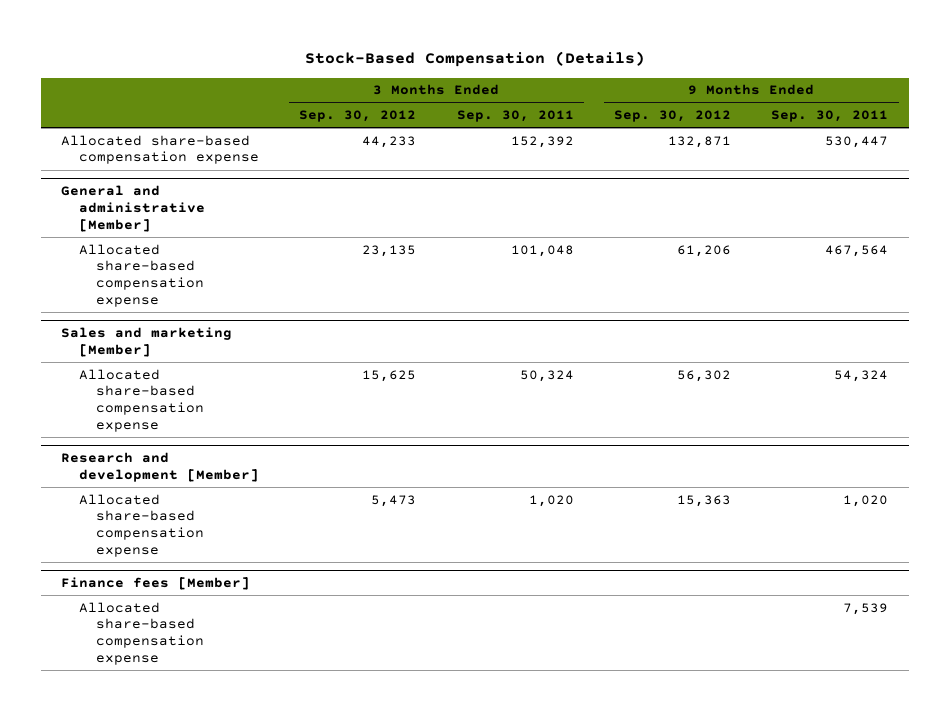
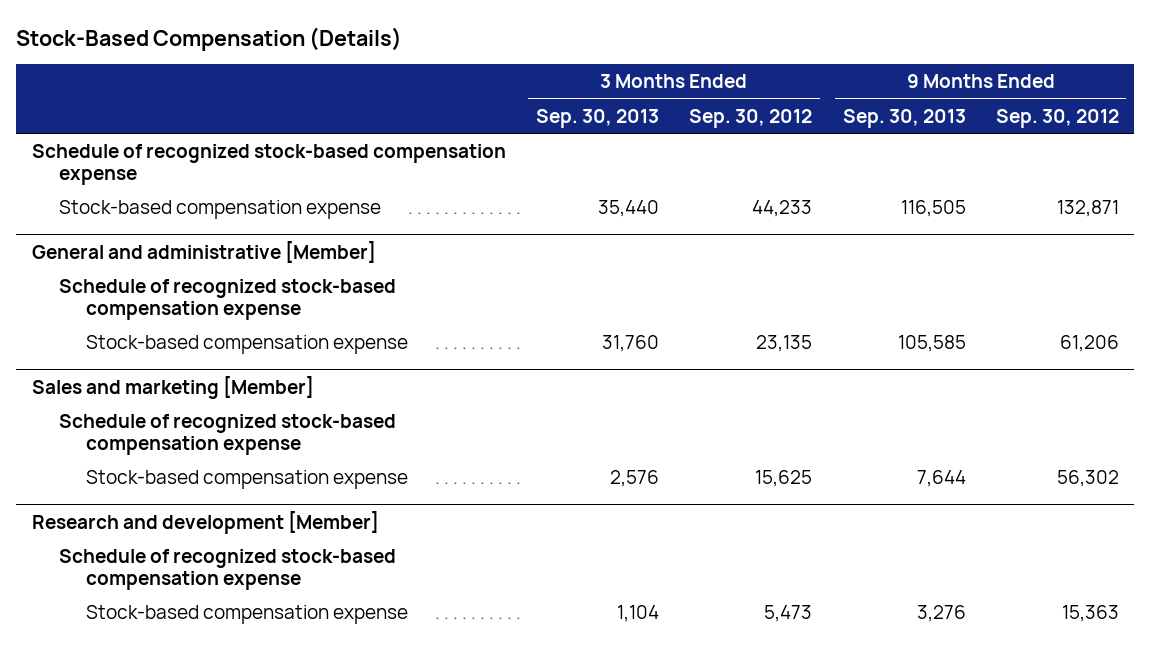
[456,110,574,123] Sep. 30, 2011 -> none
[771,110,889,123] Sep. 30, 2011 -> none
none -> [535,108,659,128] Sep. 30, 2013
none -> [842,108,966,128] Sep. 30, 2013
none -> [31,144,506,185] Schedule of recognized stock-based compensation expense
[61,134,259,165] Allocated share-based compensation expense -> [58,200,381,220] Stock-based compensation expense
none -> [58,279,396,320] Schedule of recognized stock-based compensation expense
[78,243,205,308] Allocated share-based compensation expense -> [85,335,408,355] Stock-based compensation expense
none -> [58,414,396,455] Schedule of recognized stock-based compensation expense
[78,368,205,433] Allocated share-based compensation expense -> [85,470,408,490] Stock-based compensation expense
[61,577,251,591] Finance fees [Member] -> none
[78,601,205,666] Allocated share-based compensation expense -> none
none -> [58,549,396,590] Schedule of recognized stock-based compensation expense
[78,493,205,558] Allocated share-based compensation expense -> [85,605,408,625] Stock-based compensation expense

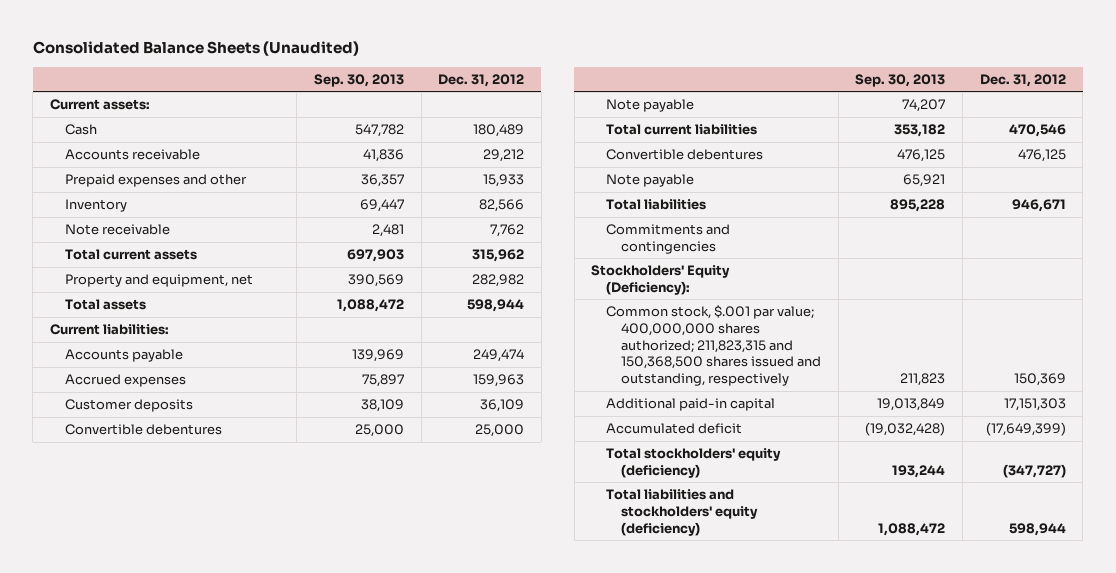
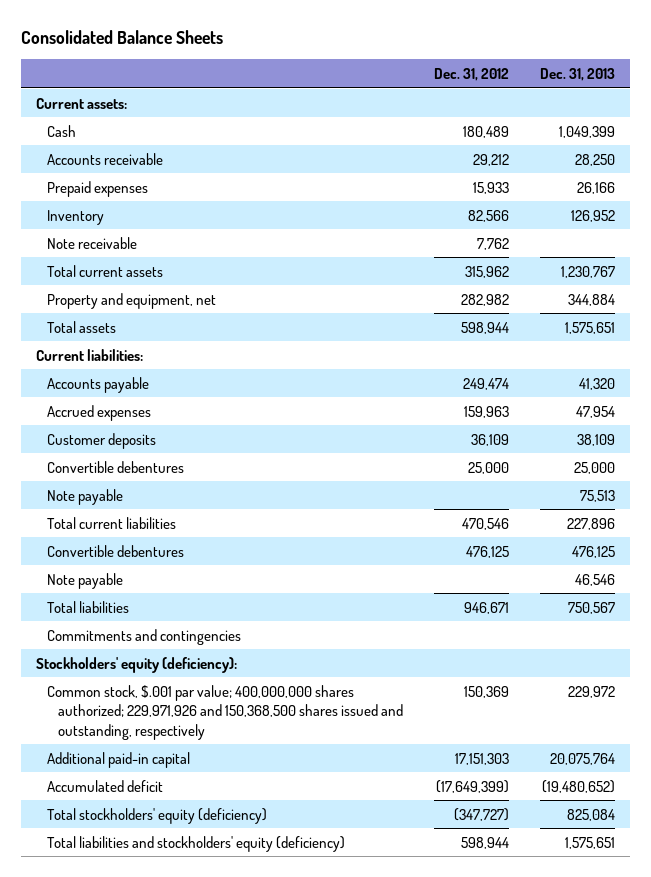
[32,41,359,57] Consolidated Balance Sheets (Unaudited) -> [20,30,223,45] Consolidated Balance Sheets
[313,73,404,87] Sep. 30, 2013 -> none
none -> [540,68,616,82] Dec. 31, 2013
[64,174,247,188] Prepaid expenses and other -> [47,180,149,197] Prepaid expenses
[591,265,731,295] Stockholders' Equity (Deficiency): -> [36,656,238,673] Stockholders' equity (deficiency):
[606,305,821,387] Common stock, $.001 par value; 400,000,000 shares authorized; 211,823,315 and 150,368,500 shares issued and outstanding, respectively -> [47,684,404,740] Common stock, $.001 par value; 400,000,000 shares authorized; 229,971,926 and 150,368,500 shares issued and outstanding, respectively

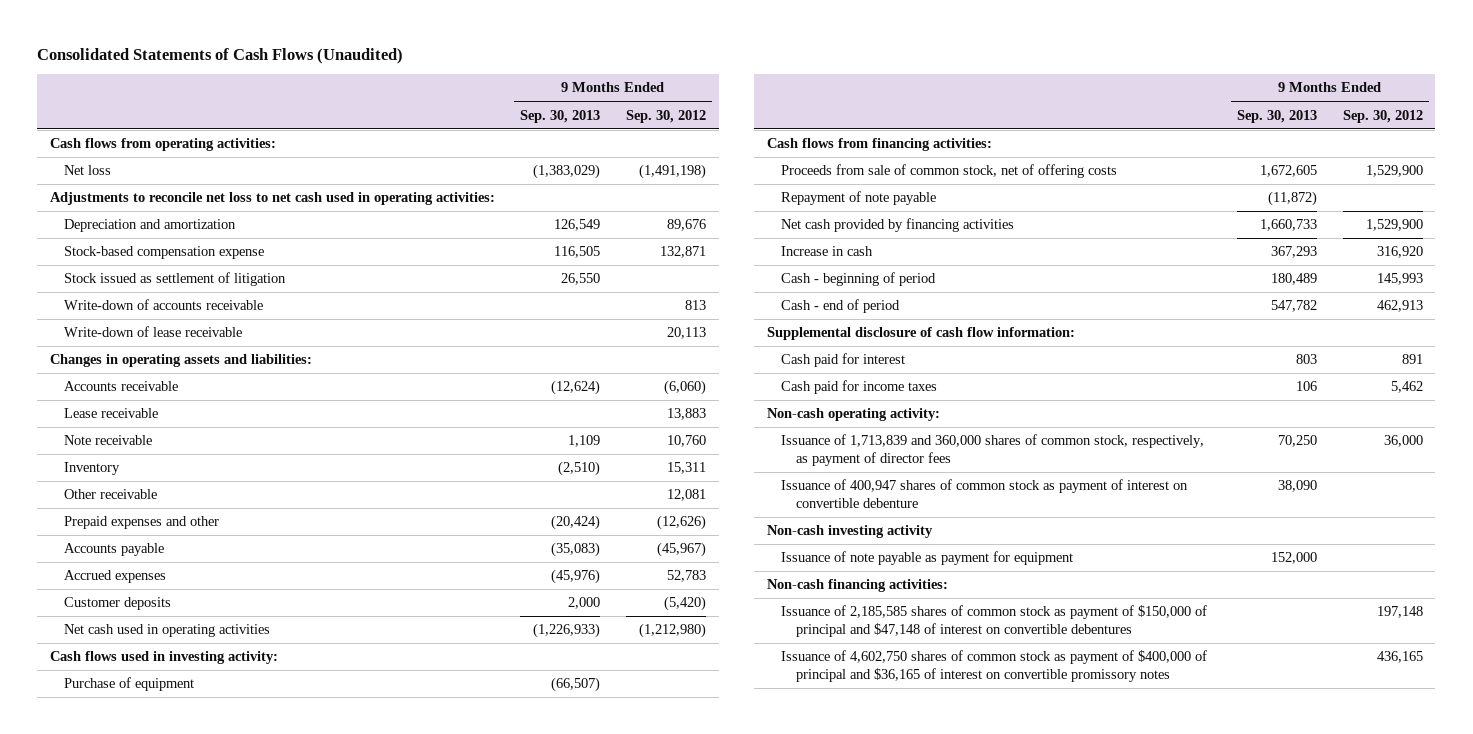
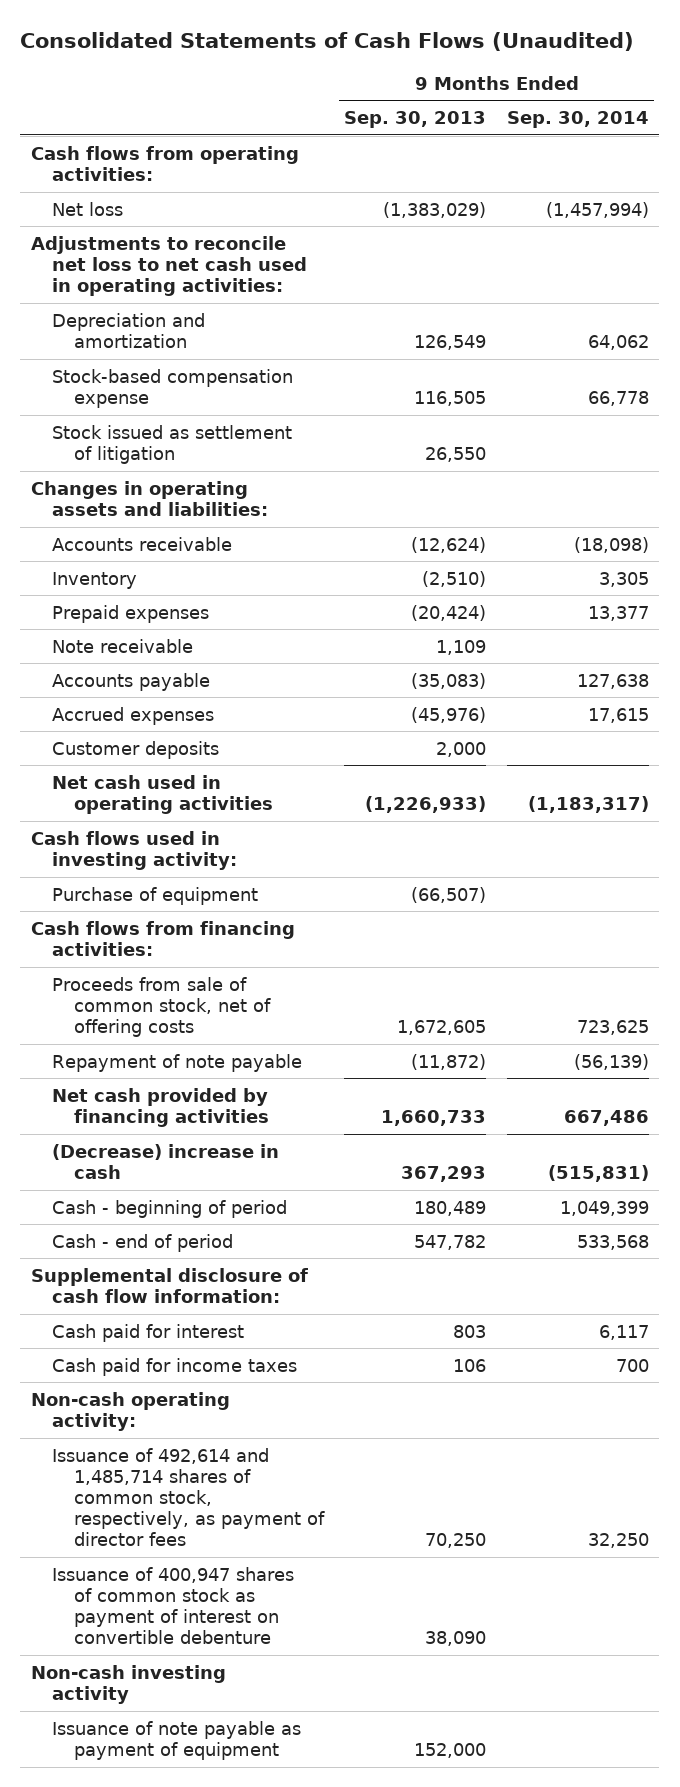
[625,109,706,123] Sep. 30, 2012 -> none
none -> [507,111,650,129] Sep. 30, 2014
[64,299,264,311] Write-down of accounts receivable -> none
[64,326,243,338] Write-down of lease receivable -> none
[64,408,159,419] Lease receivable -> none
[64,489,158,500] Other receivable -> none
[64,516,220,530] Prepaid expenses and other -> [52,604,210,623] Prepaid expenses
[64,435,153,446] Note receivable -> [52,638,194,653] Note receivable
[781,246,874,257] Increase in cash -> [52,1143,280,1179] (Decrease) increase in cash
[781,434,1205,466] Issuance of 1,713,839 and 360,000 shares of common stock, respectively, as payment of director fees -> [52,1447,325,1547] Issuance of 492,614 and 1,485,714 shares of common stock, respectively, as payment of director fees
[767,579,949,593] Non-cash financing activities: -> none
[781,605,1208,637] Issuance of 2,185,585 shares of common stock as payment of $150,000 of principal and $47,148 of interest on convertible debentures -> none
[781,650,1208,682] Issuance of 4,602,750 shares of common stock as payment of $400,000 of principal and $36,165 of interest on convertible promissory notes -> none
[781,551,1074,566] Issuance of note payable as payment for equipment -> [52,1720,302,1760] Issuance of note payable as payment of equipment

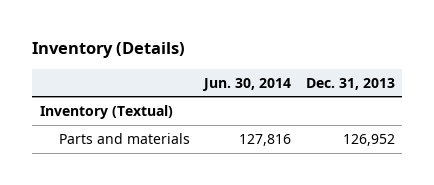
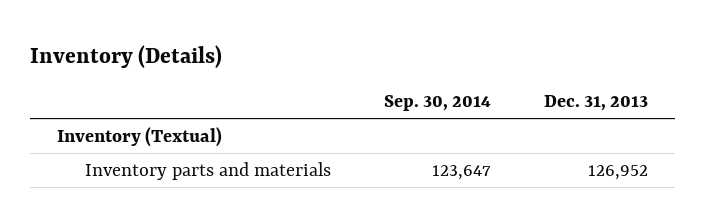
[202,77,292,91] Jun. 30, 2014 -> none
none -> [383,95,491,112] Sep. 30, 2014
[58,132,190,144] Parts and materials -> [84,162,331,181] Inventory parts and materials

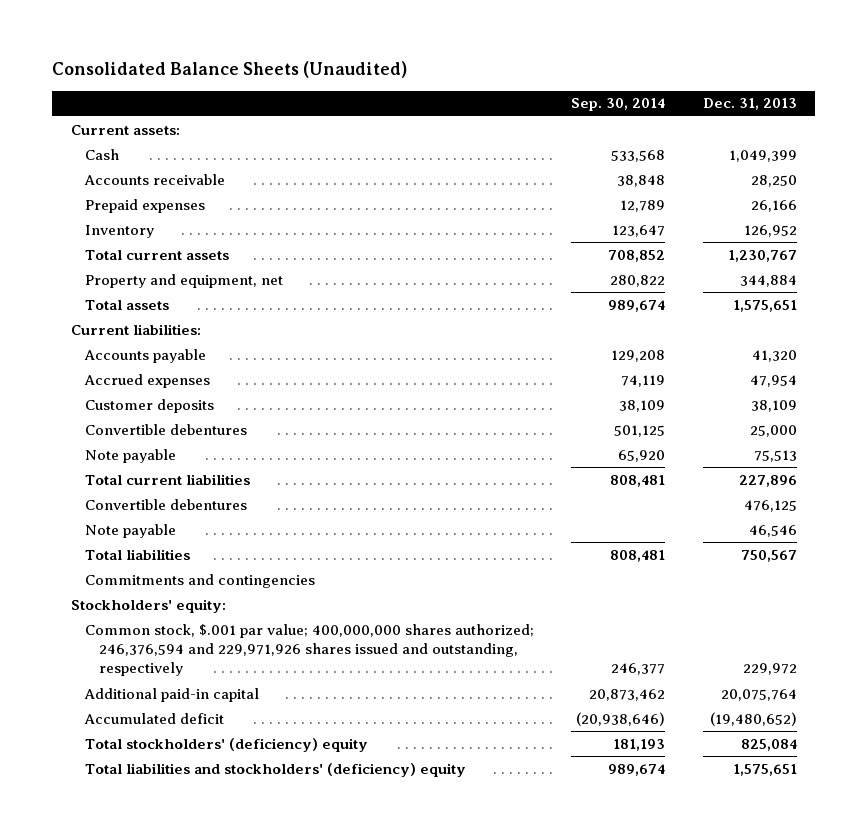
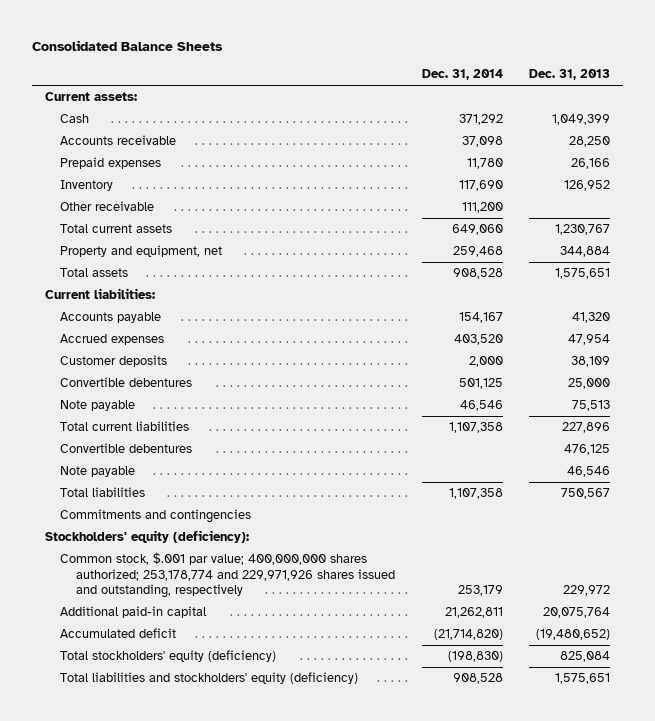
[51,61,407,79] Consolidated Balance Sheets (Unaudited) -> [31,39,223,51] Consolidated Balance Sheets
[571,98,666,112] Sep. 30, 2014 -> none
none -> [421,69,503,81] Dec. 31, 2014
none -> [60,201,155,212] Other receivable
[70,598,226,613] Stockholders' equity: -> [44,530,249,544] Stockholders' equity (deficiency):
[84,623,534,677] Common stock, $.001 par value; 400,000,000 shares authorized; 246,376,594 and 229,971,926 shares issued and outstanding, respectively -> [60,552,396,599] Common stock, $.001 par value; 400,000,000 shares authorized; 253,178,774 and 229,971,926 shares issued and outstanding, respectively
[84,737,368,752] Total stockholders' (deficiency) equity -> [60,650,277,663] Total stockholders' equity (deficiency)
[84,762,466,777] Total liabilities and stockholders' (deficiency) equity -> [60,672,359,685] Total liabilities and stockholders' equity (deficiency)

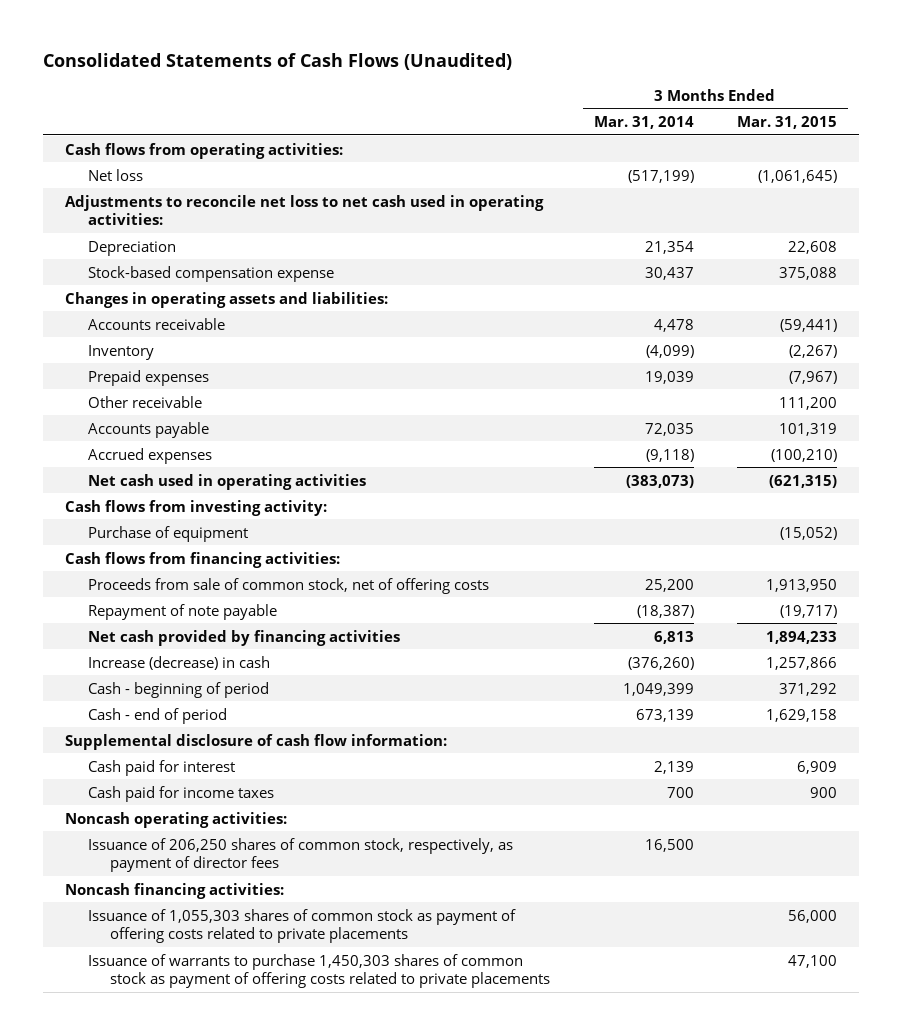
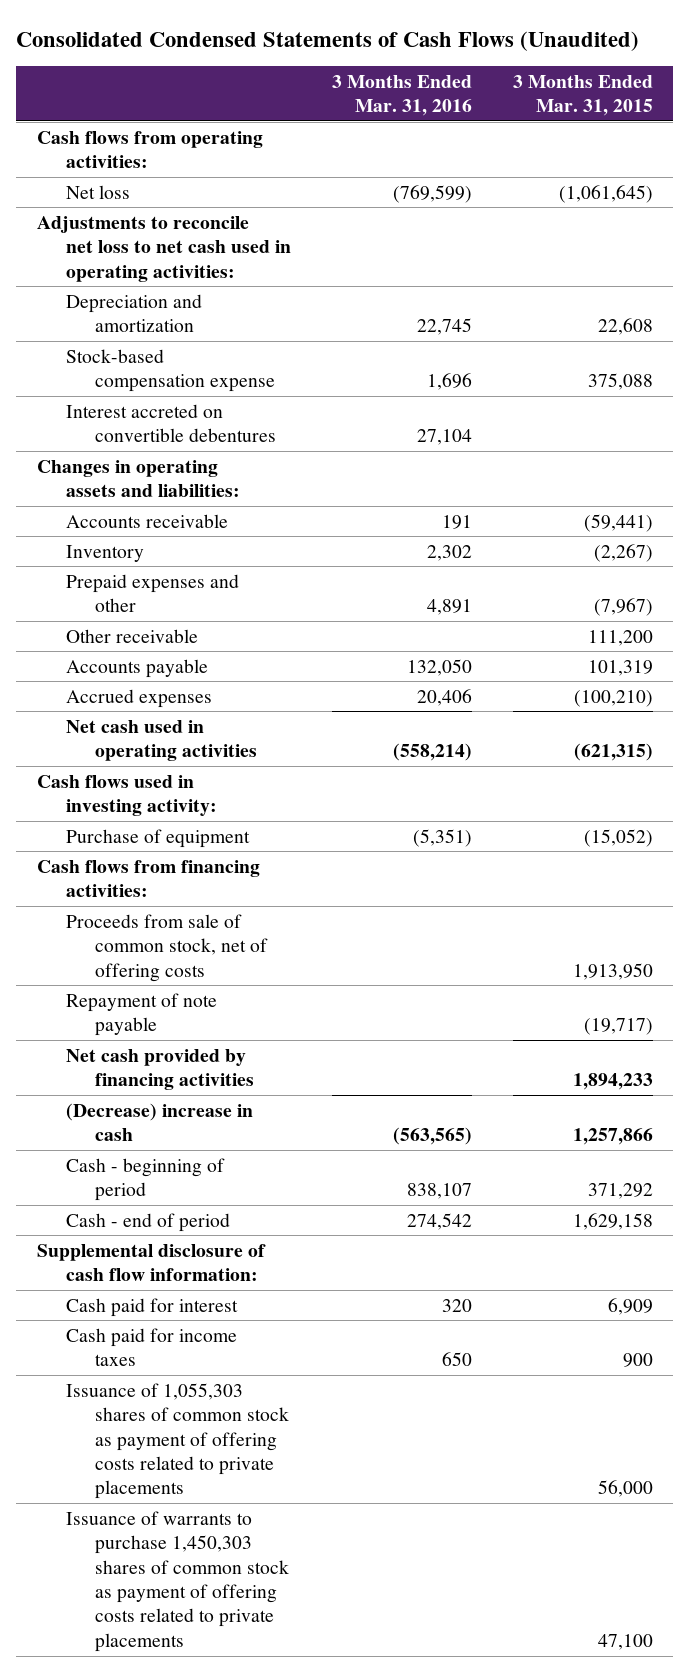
[43,52,513,70] Consolidated Statements of Cash Flows (Unaudited) -> [16,30,640,51] Consolidated Condensed Statements of Cash Flows (Unaudited)
[593,116,694,130] Mar. 31, 2014 -> none
none -> [331,74,472,117] 3 Months Ended Mar. 31, 2016
[87,240,176,256] Depreciation -> [65,293,202,333] Depreciation and amortization
none -> [65,403,276,443] Interest accreted on convertible debentures
[87,369,209,386] Prepaid expenses -> [65,573,239,613] Prepaid expenses and other
[65,499,328,516] Cash flows from investing activity: -> [36,774,217,817] Cash flows used in investing activity:
[87,655,270,670] Increase (decrease) in cash -> [65,1102,253,1142] (Decrease) increase in cash
[65,811,288,828] Noncash operating activities: -> none
[87,837,513,873] Issuance of 206,250 shares of common stock, respectively, as payment of director fees -> none
[65,882,285,899] Noncash financing activities: -> none

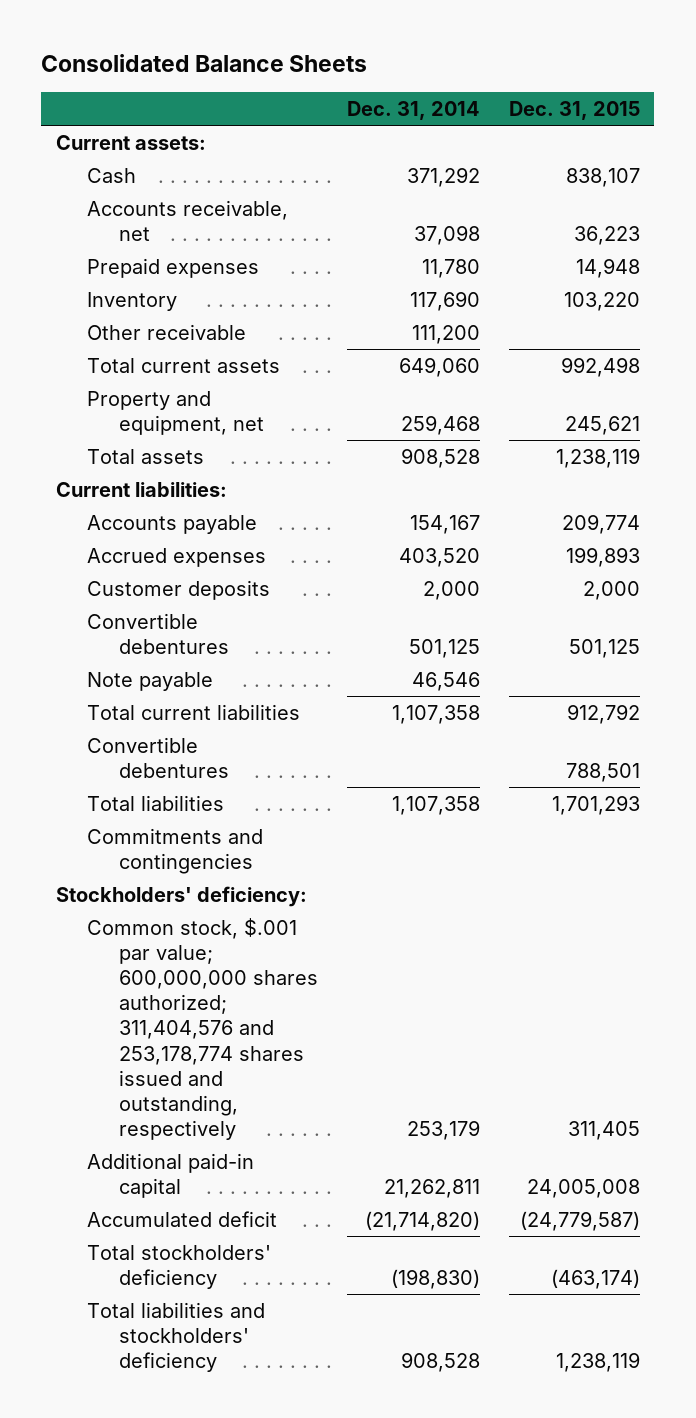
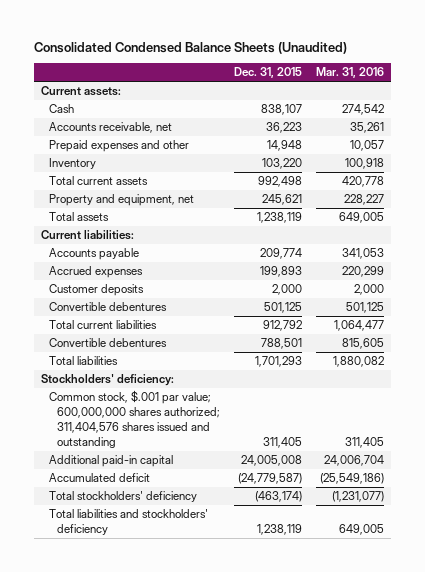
[41,54,368,73] Consolidated Balance Sheets -> [33,41,347,54] Consolidated Condensed Balance Sheets (Unaudited)
[346,101,480,121] Dec. 31, 2014 -> none
none -> [316,67,385,79] Mar. 31, 2016
[87,257,260,278] Prepaid expenses -> [49,140,190,153] Prepaid expenses and other
[87,323,247,340] Other receivable -> none
[87,671,214,691] Note payable -> none
[87,827,264,874] Commitments and contingencies -> none
[87,917,318,1141] Common stock, $.001 par value; 600,000,000 shares authorized; 311,404,576 and 253,178,774 shares issued and outstanding, respectively -> [49,390,221,448] Common stock, $.001 par value; 600,000,000 shares authorized; 311,404,576 shares issued and outstanding

